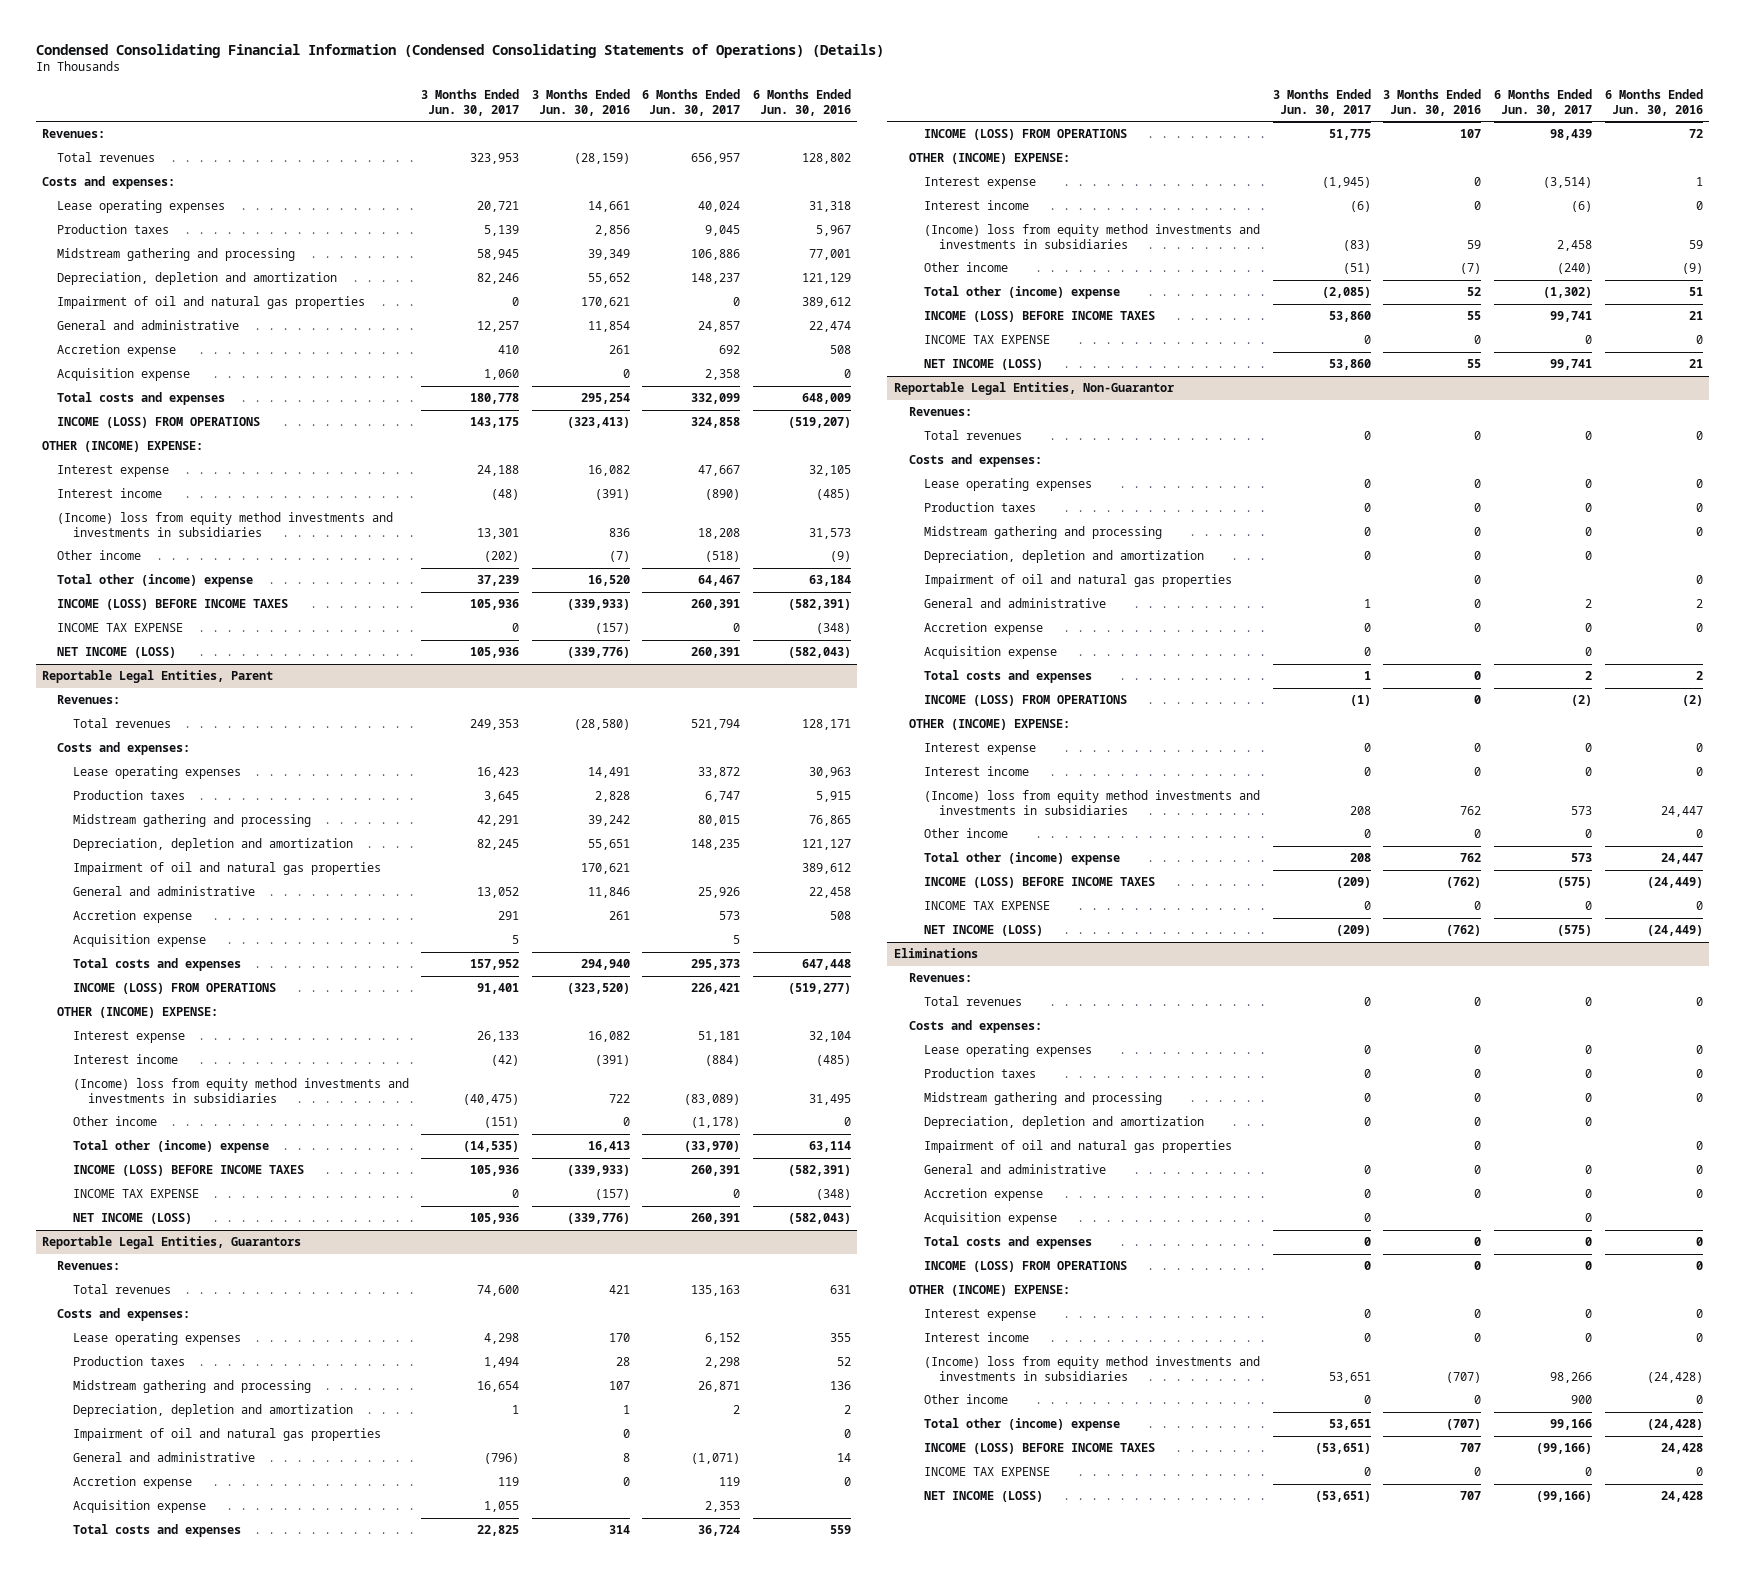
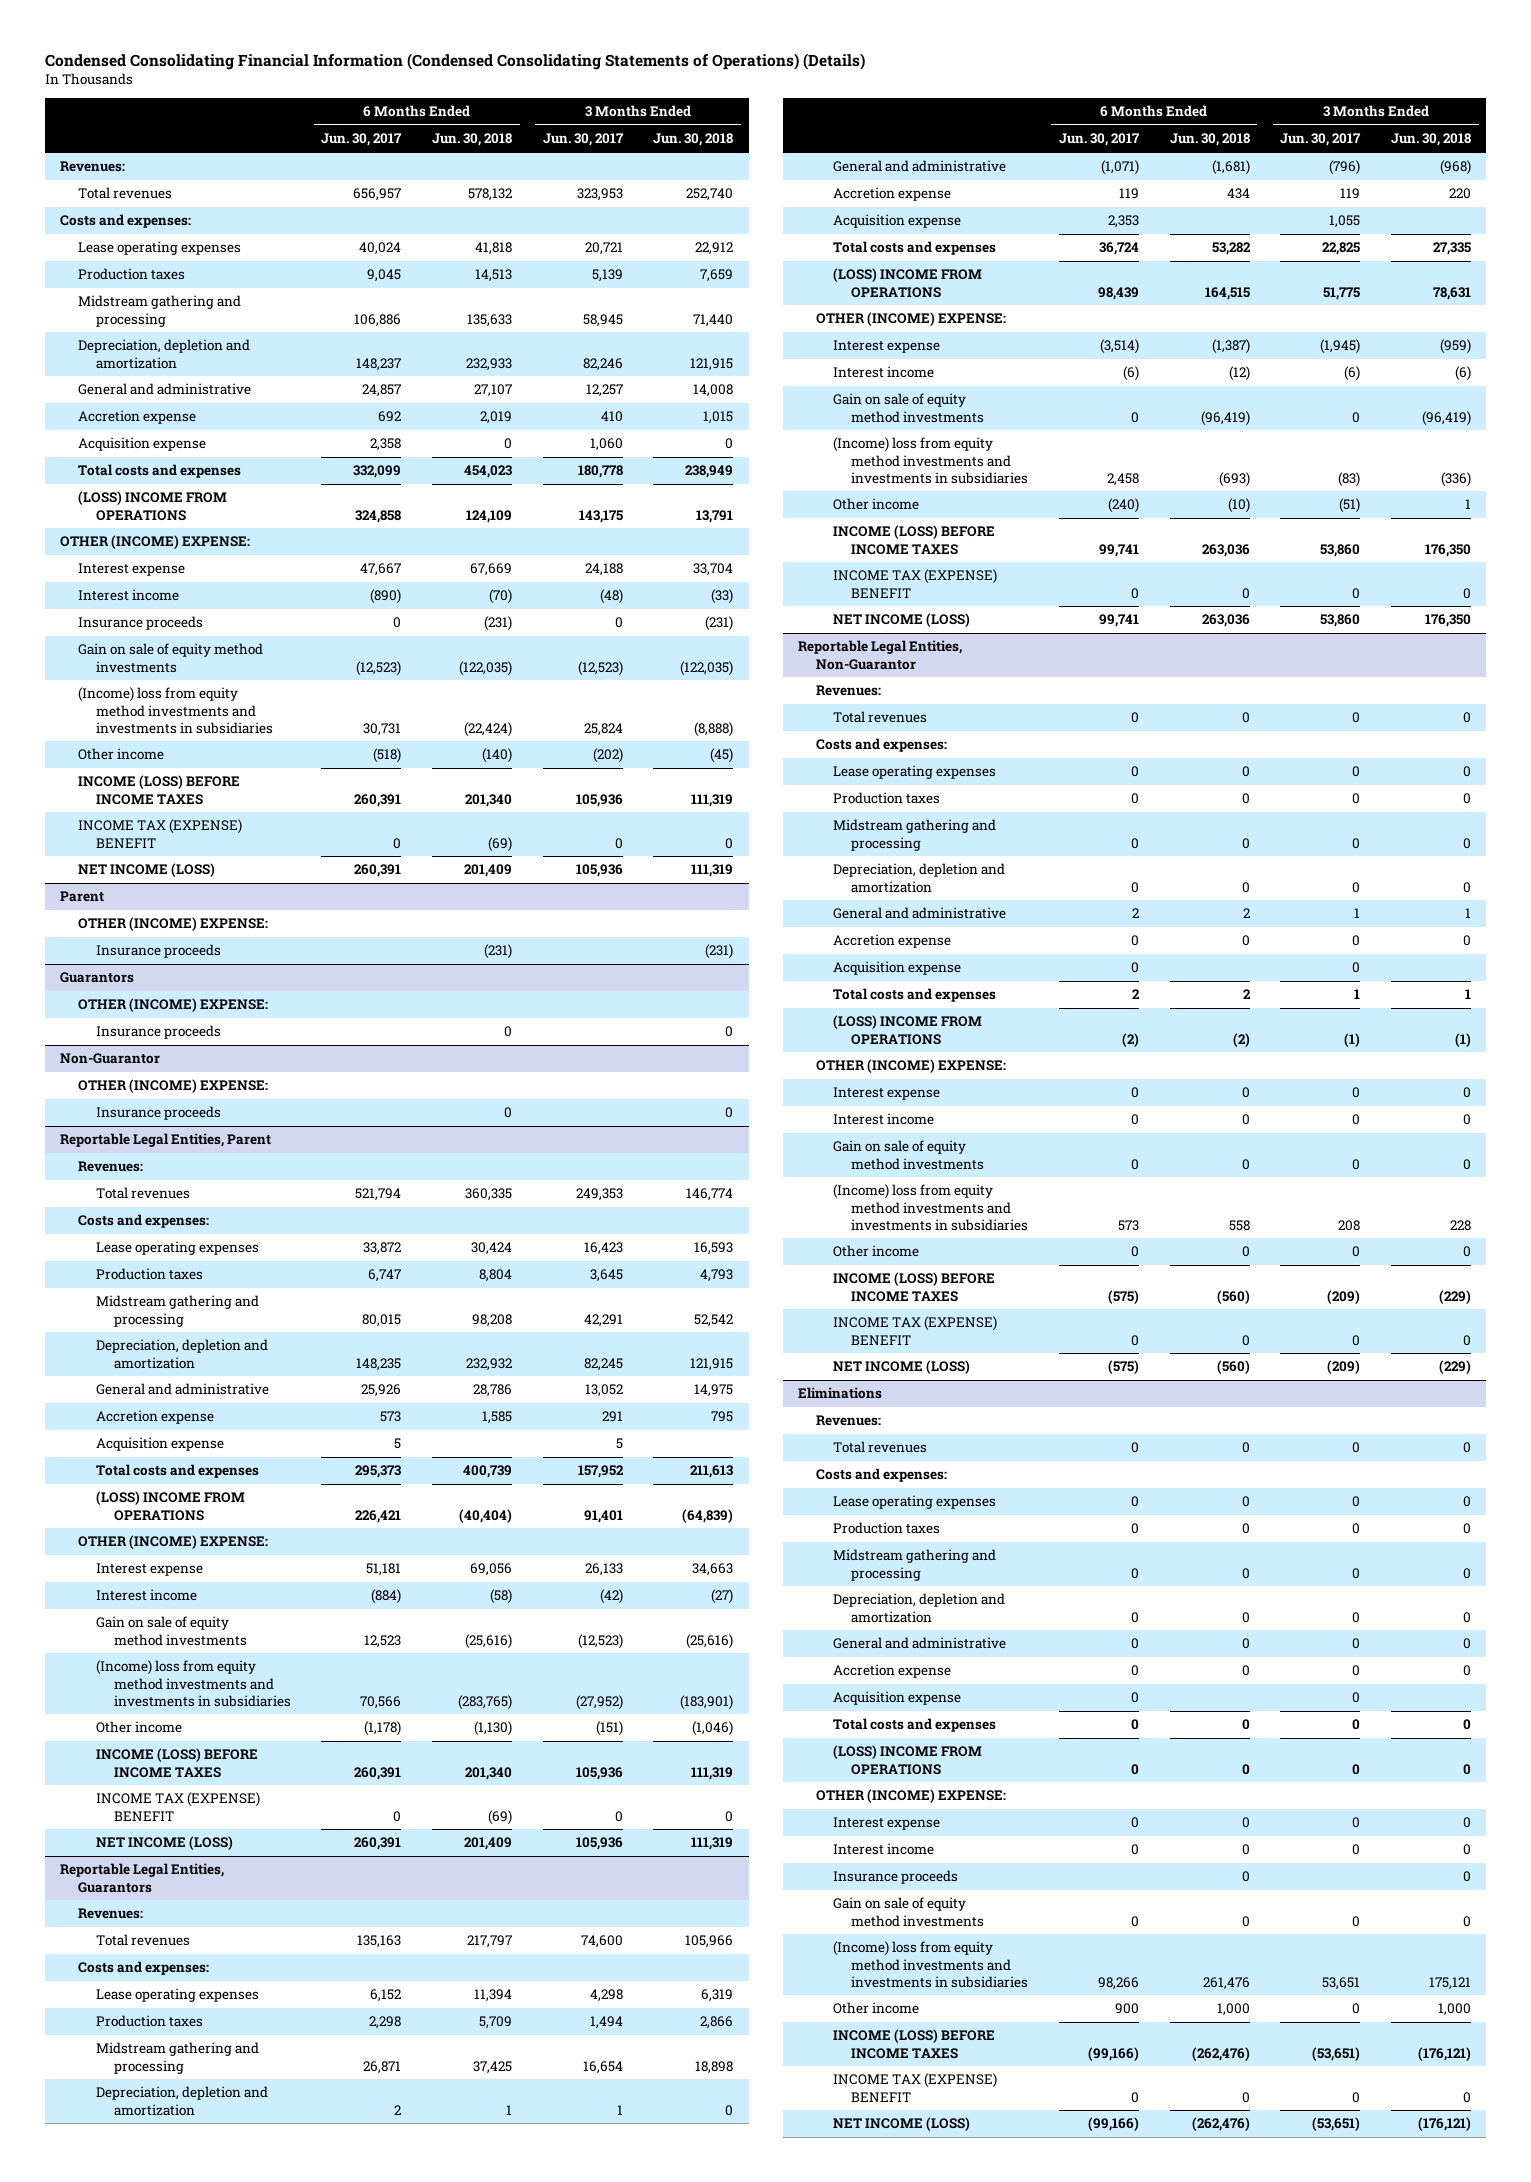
[531,89,630,116] 3 Months Ended Jun. 30, 2016 -> none
[753,89,852,116] 6 Months Ended Jun. 30, 2016 -> none
none -> [431,133,512,147] Jun. 30, 2018
none -> [653,133,734,147] Jun. 30, 2018
[57,296,366,310] Impairment of oil and natural gas properties -> none
[57,417,261,429] INCOME (LOSS) FROM OPERATIONS -> [78,491,228,521] (LOSS) INCOME FROM OPERATIONS
none -> [78,616,204,631] Insurance proceeds
none -> [78,643,264,673] Gain on sale of equity method investments
[477,527,520,539] 13,301 -> [583,722,623,736] 25,824
[698,527,741,539] 18,208 -> [363,722,402,736] 30,731
[57,574,254,588] Total other (income) expense -> none
[57,623,184,633] INCOME TAX EXPENSE -> [78,819,243,848] INCOME TAX (EXPENSE) BENEFIT
none -> [60,891,105,903] Parent
none -> [78,917,269,932] OTHER (INCOME) EXPENSE:
none -> [95,944,221,959] Insurance proceeds
none -> [60,972,135,984] Guarantors
none -> [78,998,269,1013] OTHER (INCOME) EXPENSE:
none -> [95,1025,221,1040] Insurance proceeds
none -> [60,1053,161,1065] Non-Guarantor
none -> [78,1079,269,1094] OTHER (INCOME) EXPENSE:
none -> [95,1106,221,1121] Insurance proceeds
[72,862,381,876] Impairment of oil and natural gas properties -> none
[72,983,276,995] INCOME (LOSS) FROM OPERATIONS -> [95,1491,245,1521] (LOSS) INCOME FROM OPERATIONS
none -> [95,1616,247,1646] Gain on sale of equity method investments
[463,1093,520,1105] (40,475) -> [575,1694,623,1710] (27,952)
[684,1093,741,1105] (83,089) -> [360,1695,402,1709] 70,566
[72,1140,269,1154] Total other (income) expense -> none
[72,1189,199,1199] INCOME TAX EXPENSE -> [95,1792,260,1821] INCOME TAX (EXPENSE) BENEFIT
[72,1428,381,1442] Impairment of oil and natural gas properties -> none
[923,129,1127,141] INCOME (LOSS) FROM OPERATIONS -> [833,268,983,298] (LOSS) INCOME FROM OPERATIONS
none -> [833,393,985,423] Gain on sale of equity method investments
[923,286,1120,300] Total other (income) expense -> none
[923,335,1050,345] INCOME TAX EXPENSE -> [833,569,998,598] INCOME TAX (EXPENSE) BENEFIT
[923,574,1232,588] Impairment of oil and natural gas properties -> none
[923,695,1127,707] INCOME (LOSS) FROM OPERATIONS -> [833,1015,983,1045] (LOSS) INCOME FROM OPERATIONS
none -> [833,1140,985,1170] Gain on sale of equity method investments
[923,852,1120,866] Total other (income) expense -> none
[923,901,1050,911] INCOME TAX EXPENSE -> [833,1316,998,1345] INCOME TAX (EXPENSE) BENEFIT
[923,1140,1232,1154] Impairment of oil and natural gas properties -> none
[923,1261,1127,1273] INCOME (LOSS) FROM OPERATIONS -> [833,1745,983,1775] (LOSS) INCOME FROM OPERATIONS
none -> [833,1870,959,1885] Insurance proceeds
none -> [833,1897,985,1927] Gain on sale of equity method investments
[923,1418,1120,1432] Total other (income) expense -> none
[923,1467,1050,1477] INCOME TAX EXPENSE -> [833,2073,998,2102] INCOME TAX (EXPENSE) BENEFIT

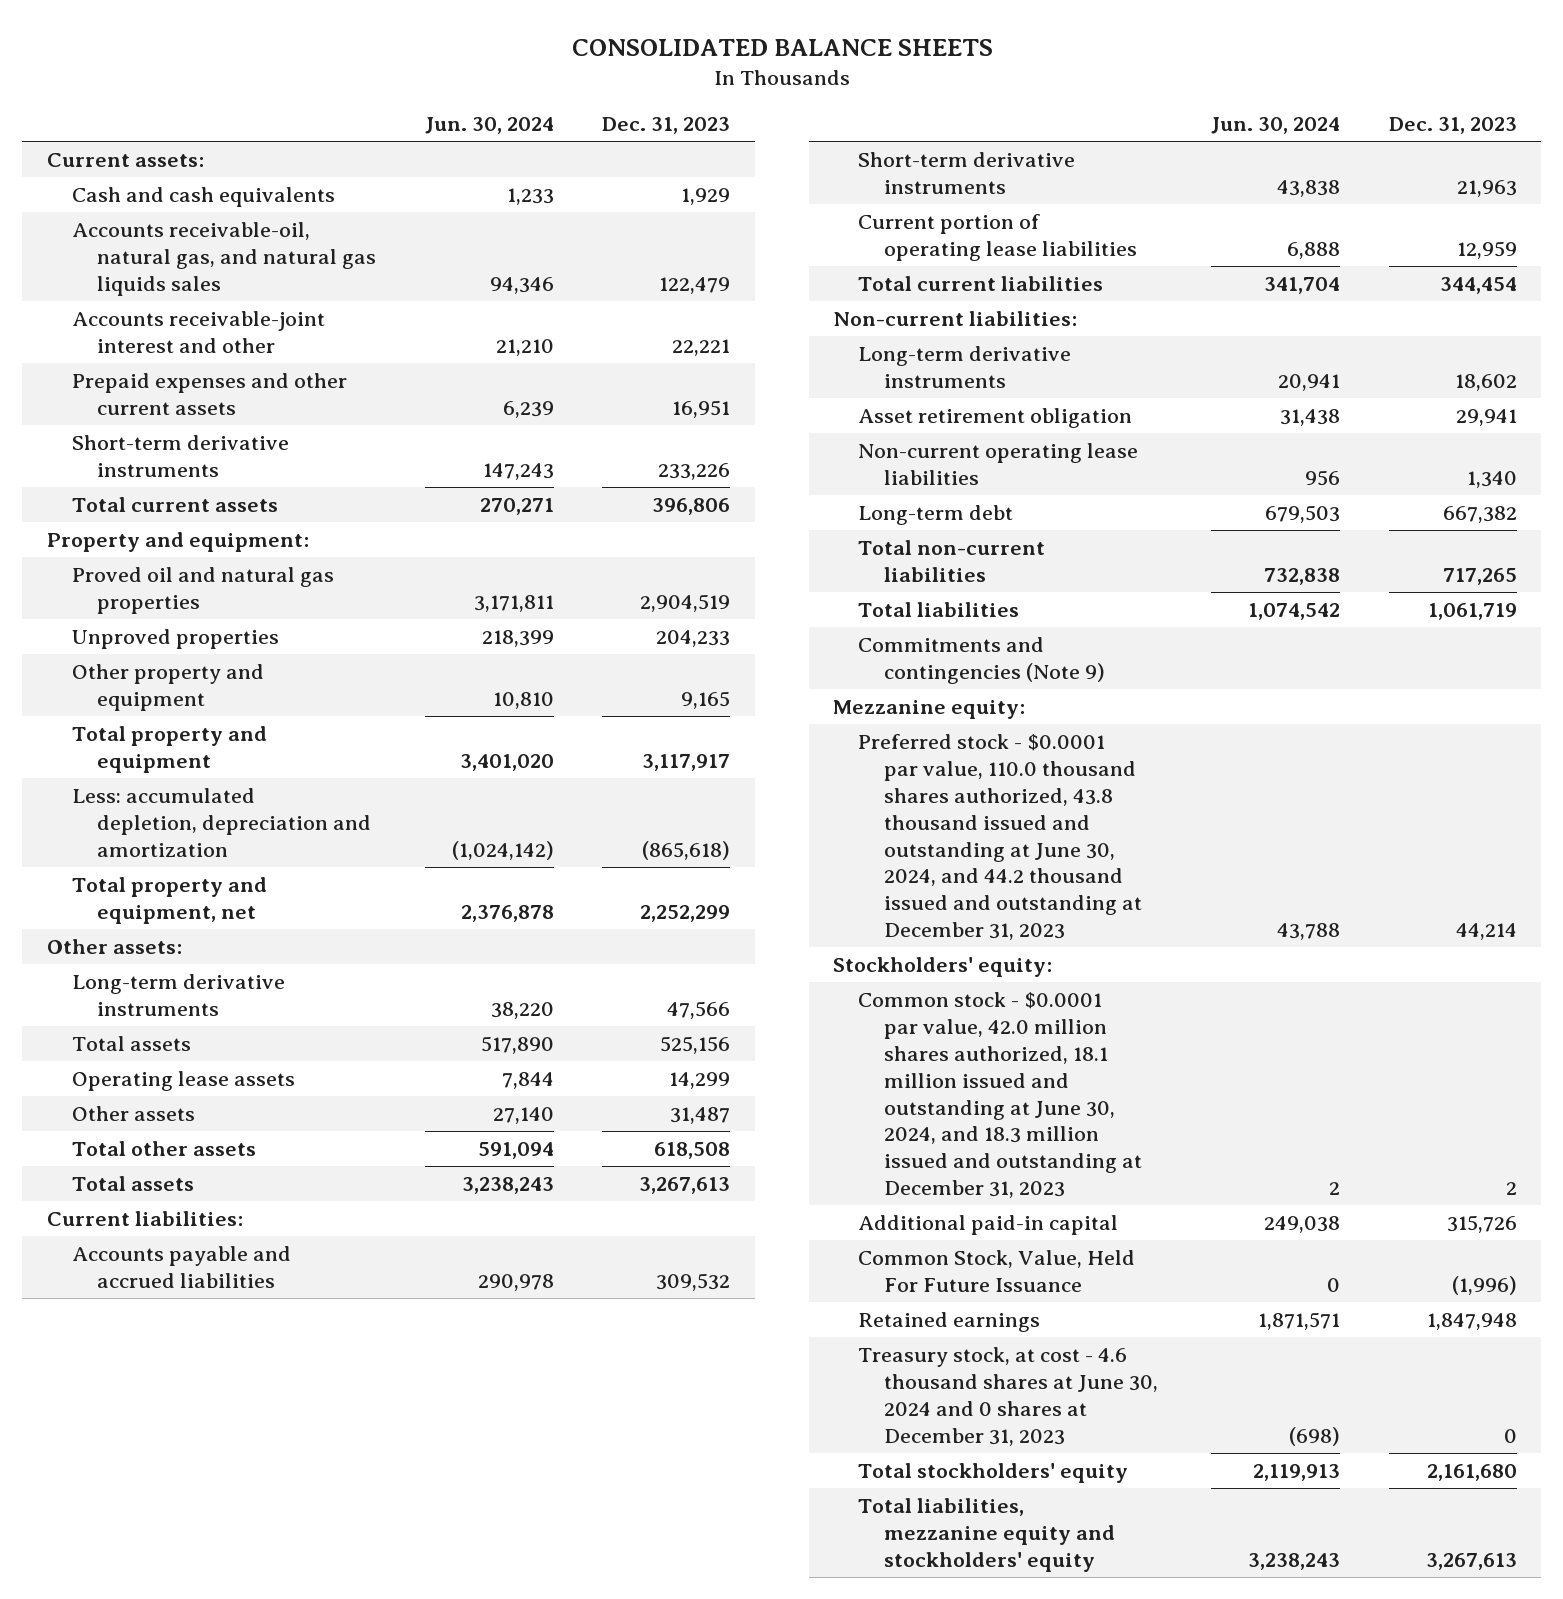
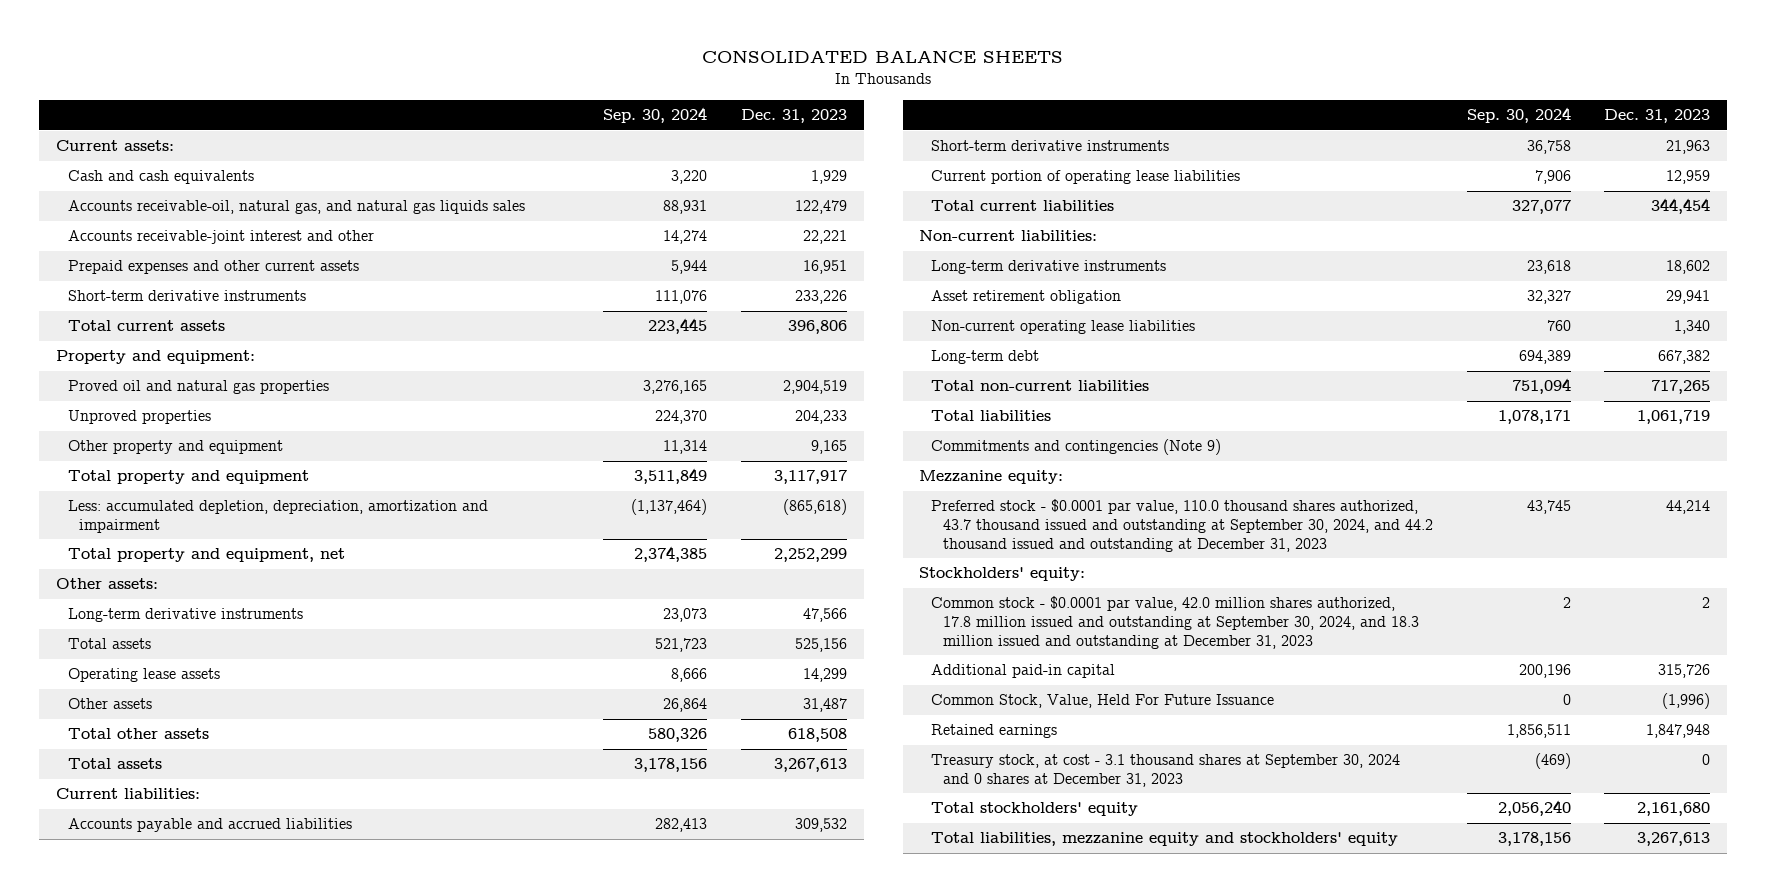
[424,117,554,135] Jun. 30, 2024 -> none
none -> [603,107,708,124] Sep. 30, 2024
[71,787,372,857] Less: accumulated depletion, depreciation and amortization -> [67,500,488,533] Less: accumulated depletion, depreciation, amortization and impairment
[858,733,1142,941] Preferred stock - $0.0001 par value, 110.0 thousand shares authorized, 43.8 thousand issued and outstanding at June 30, 2024, and 44.2 thousand issued and outstanding at December 31, 2023 -> [931,499,1433,552] Preferred stock - $0.0001 par value, 110.0 thousand shares authorized, 43.7 thousand issued and outstanding at September 30, 2024, and 44.2 thousand issued and outstanding at December 31, 2023
[858,991,1142,1199] Common stock - $0.0001 par value, 42.0 million shares authorized, 18.1 million issued and outstanding at June 30, 2024, and 18.3 million issued and outstanding at December 31, 2023 -> [931,596,1419,649] Common stock - $0.0001 par value, 42.0 million shares authorized, 17.8 million issued and outstanding at September 30, 2024, and 18.3 million issued and outstanding at December 31, 2023
[858,1346,1158,1446] Treasury stock, at cost - 4.6 thousand shares at June 30, 2024 and 0 shares at December 31, 2023 -> [931,754,1401,787] Treasury stock, at cost - 3.1 thousand shares at September 30, 2024 and 0 shares at December 31, 2023

